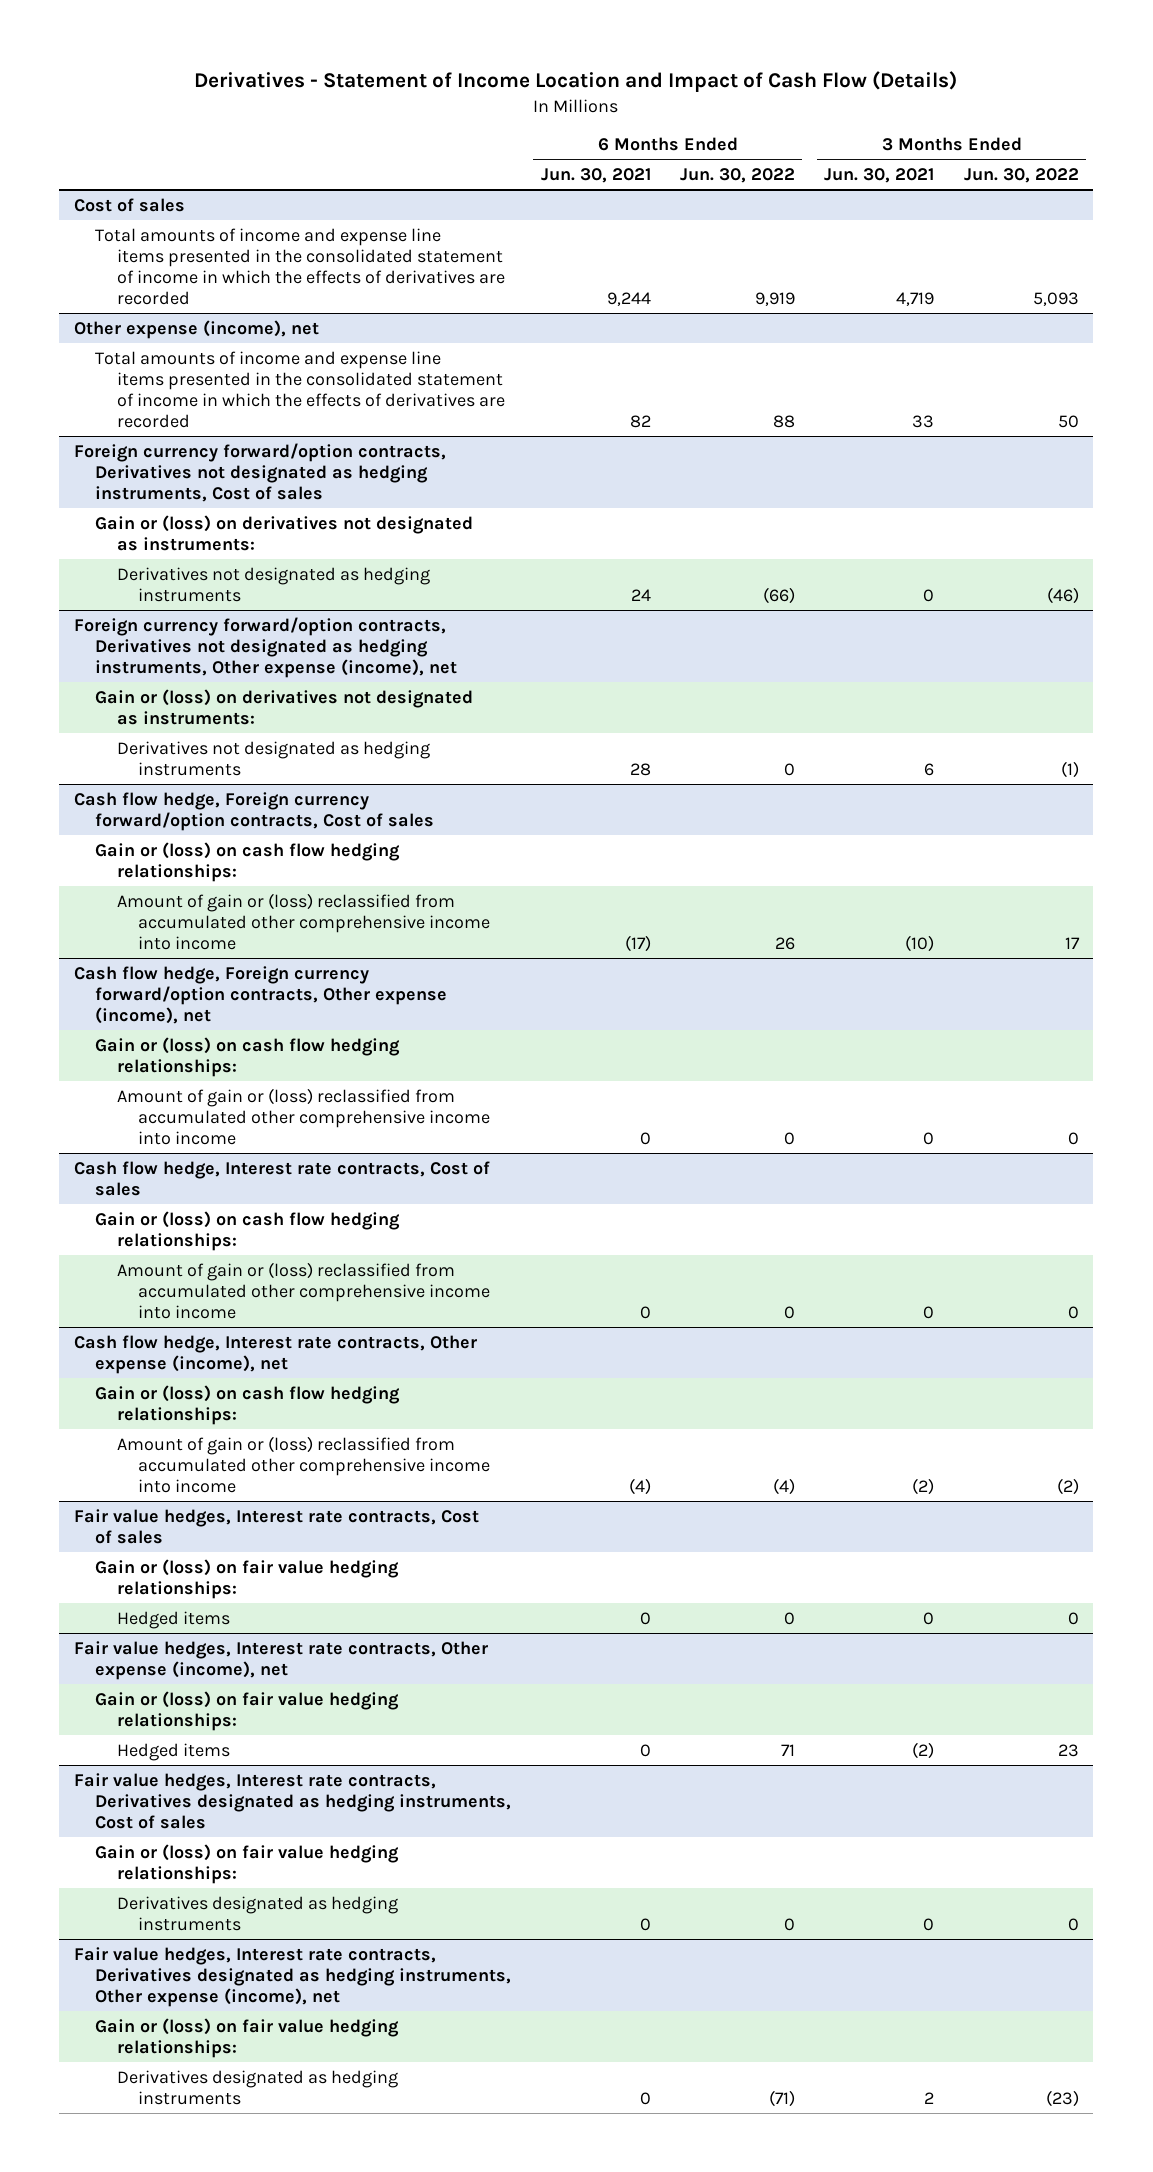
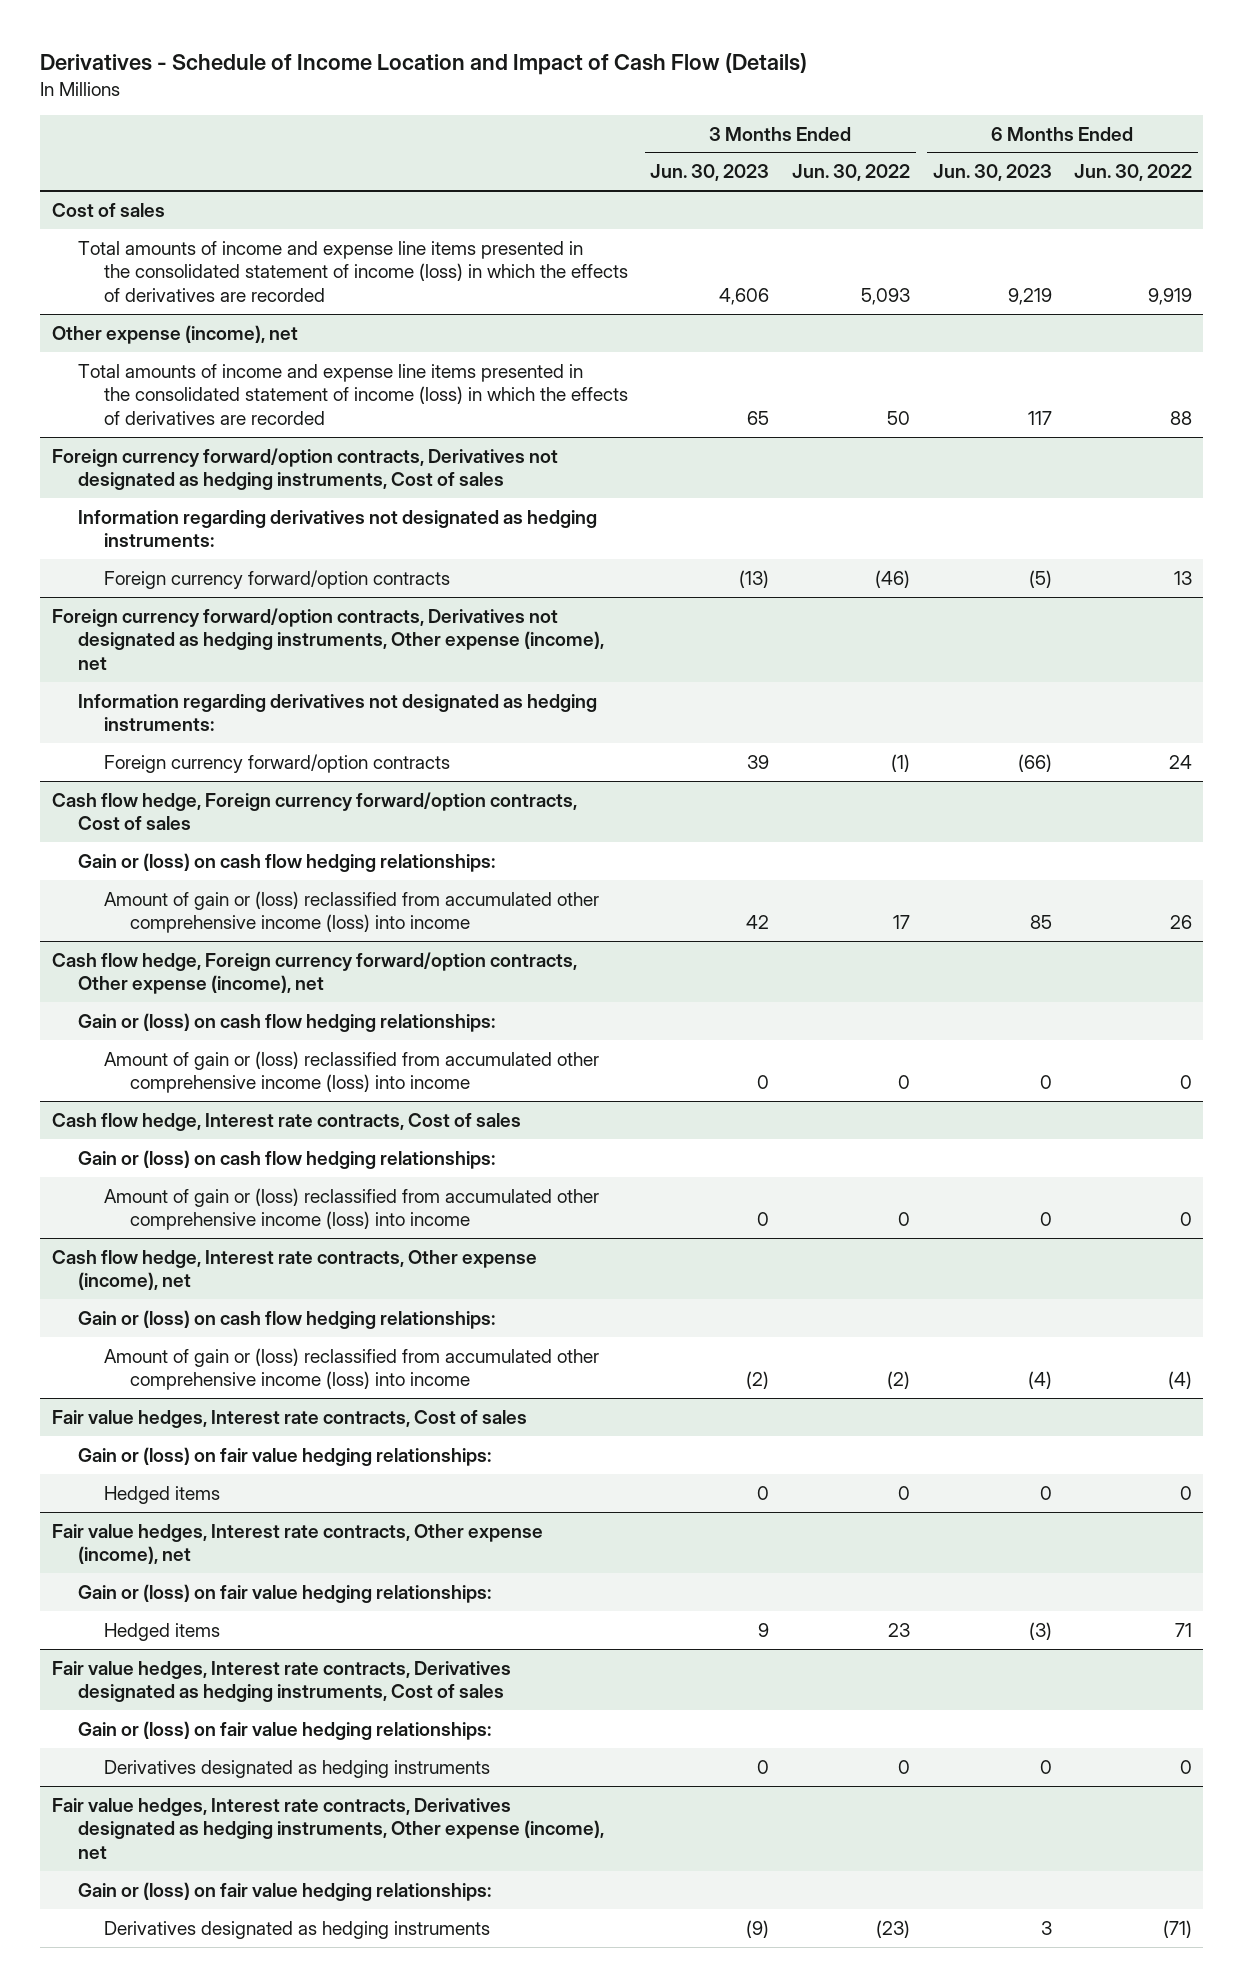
[194,71,958,93] Derivatives - Statement of Income Location and Impact of Cash Flow (Details) -> [40,52,808,75] Derivatives - Schedule of Income Location and Impact of Cash Flow (Details)
[540,168,651,184] Jun. 30, 2021 -> none
[824,168,935,184] Jun. 30, 2021 -> none
none -> [650,164,770,182] Jun. 30, 2023
none -> [932,164,1052,182] Jun. 30, 2023
[95,227,505,306] Total amounts of income and expense line items presented in the consolidated statement of income in which the effects of derivatives are recorded -> [77,240,628,303] Total amounts of income and expense line items presented in the consolidated statement of income (loss) in which the effects of derivatives are recorded
[95,350,505,429] Total amounts of income and expense line items presented in the consolidated statement of income in which the effects of derivatives are recorded -> [77,363,628,426] Total amounts of income and expense line items presented in the consolidated statement of income (loss) in which the effects of derivatives are recorded
[116,566,430,602] Derivatives not designated as hedging instruments -> none
[95,514,474,551] Gain or (loss) on derivatives not designated as instruments: -> [77,509,597,548] Information regarding derivatives not designated as hedging instruments:
none -> [103,569,450,589] Foreign currency forward/option contracts
[116,740,430,776] Derivatives not designated as hedging instruments -> none
[95,688,474,725] Gain or (loss) on derivatives not designated as instruments: -> [77,693,597,732] Information regarding derivatives not designated as hedging instruments:
none -> [103,753,450,773] Foreign currency forward/option contracts
[116,892,491,951] Amount of gain or (loss) reclassified from accumulated other comprehensive income into income -> [103,890,599,934] Amount of gain or (loss) reclassified from accumulated other comprehensive income (loss) into income
[116,1087,491,1146] Amount of gain or (loss) reclassified from accumulated other comprehensive income into income -> [103,1050,599,1094] Amount of gain or (loss) reclassified from accumulated other comprehensive income (loss) into income
[116,1261,491,1320] Amount of gain or (loss) reclassified from accumulated other comprehensive income into income -> [103,1187,599,1231] Amount of gain or (loss) reclassified from accumulated other comprehensive income (loss) into income
[116,1435,491,1494] Amount of gain or (loss) reclassified from accumulated other comprehensive income into income -> [103,1347,599,1391] Amount of gain or (loss) reclassified from accumulated other comprehensive income (loss) into income

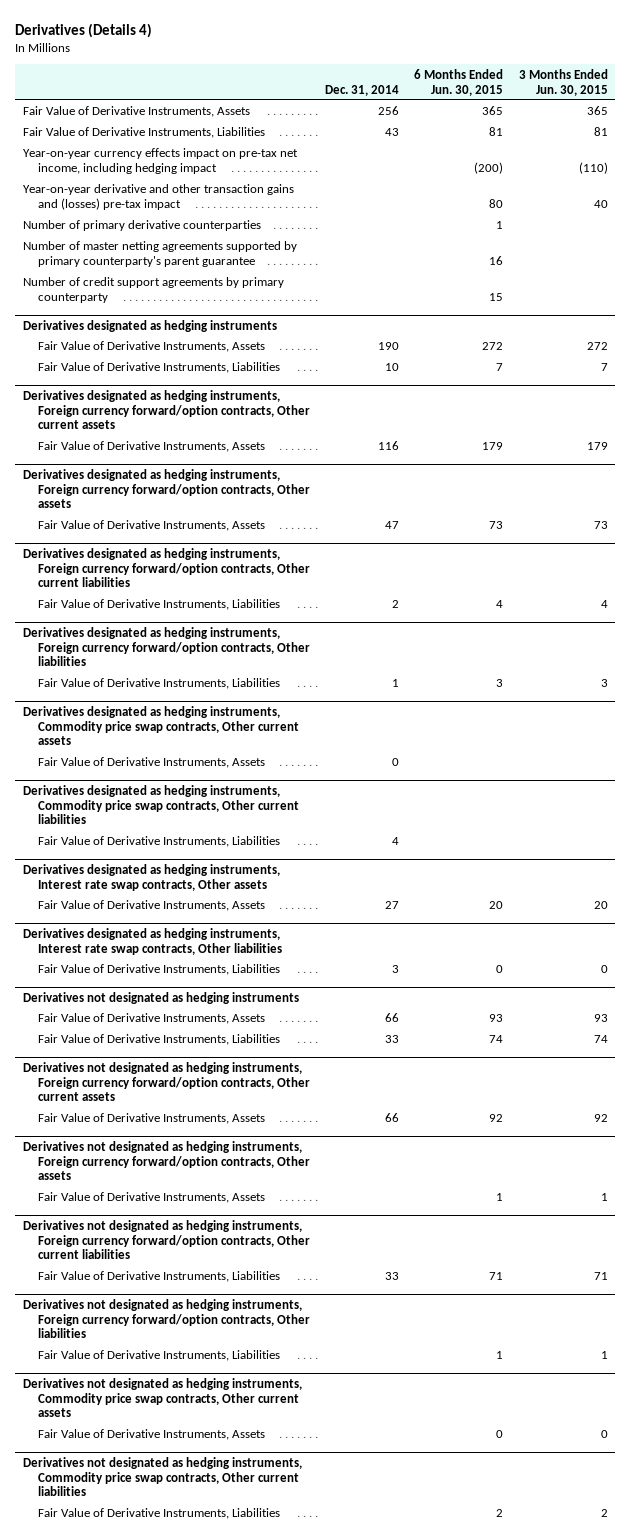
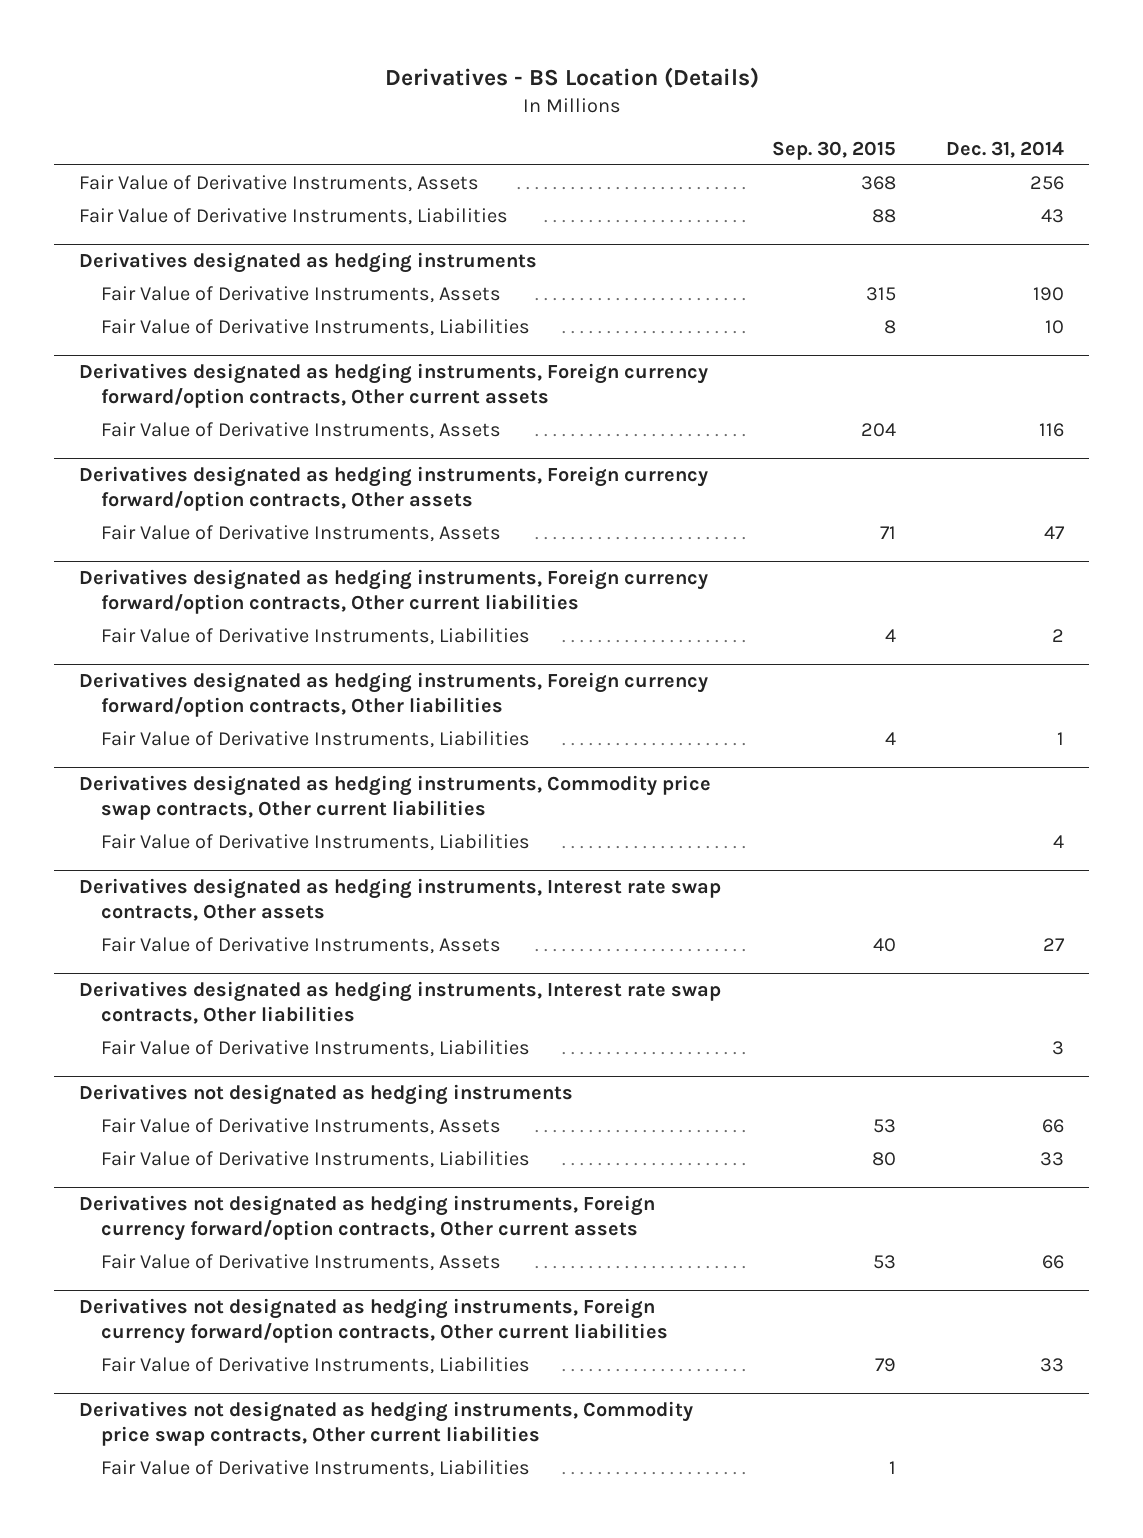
[15,22,153,38] Derivatives (Details 4) -> [384,67,759,89] Derivatives - BS Location (Details)
[414,68,504,96] 6 Months Ended Jun. 30, 2015 -> none
[518,68,608,96] 3 Months Ended Jun. 30, 2015 -> none
none -> [771,140,896,160] Sep. 30, 2015
[23,148,299,175] Year-on-year currency effects impact on pre-tax net income, including hedging impact -> none
[23,184,295,211] Year-on-year derivative and other transaction gains and (losses) pre-tax impact -> none
[23,220,262,232] Number of primary derivative counterparties -> none
[23,241,298,268] Number of master netting agreements supported by primary counterparty's parent guarantee -> none
[23,277,285,304] Number of credit support agreements by primary counterparty -> none
[23,705,299,746] Derivatives designated as hedging instruments, Commodity price swap contracts, Other current assets -> none
[37,757,265,769] Fair Value of Derivative Instruments, Assets -> none
[23,1140,310,1181] Derivatives not designated as hedging instruments, Foreign currency forward/option contracts, Other assets -> none
[37,1192,265,1204] Fair Value of Derivative Instruments, Assets -> none
[23,1298,310,1339] Derivatives not designated as hedging instruments, Foreign currency forward/option contracts, Other liabilities -> none
[37,1350,280,1362] Fair Value of Derivative Instruments, Liabilities -> none
[23,1377,303,1418] Derivatives not designated as hedging instruments, Commodity price swap contracts, Other current assets -> none
[37,1429,265,1441] Fair Value of Derivative Instruments, Assets -> none

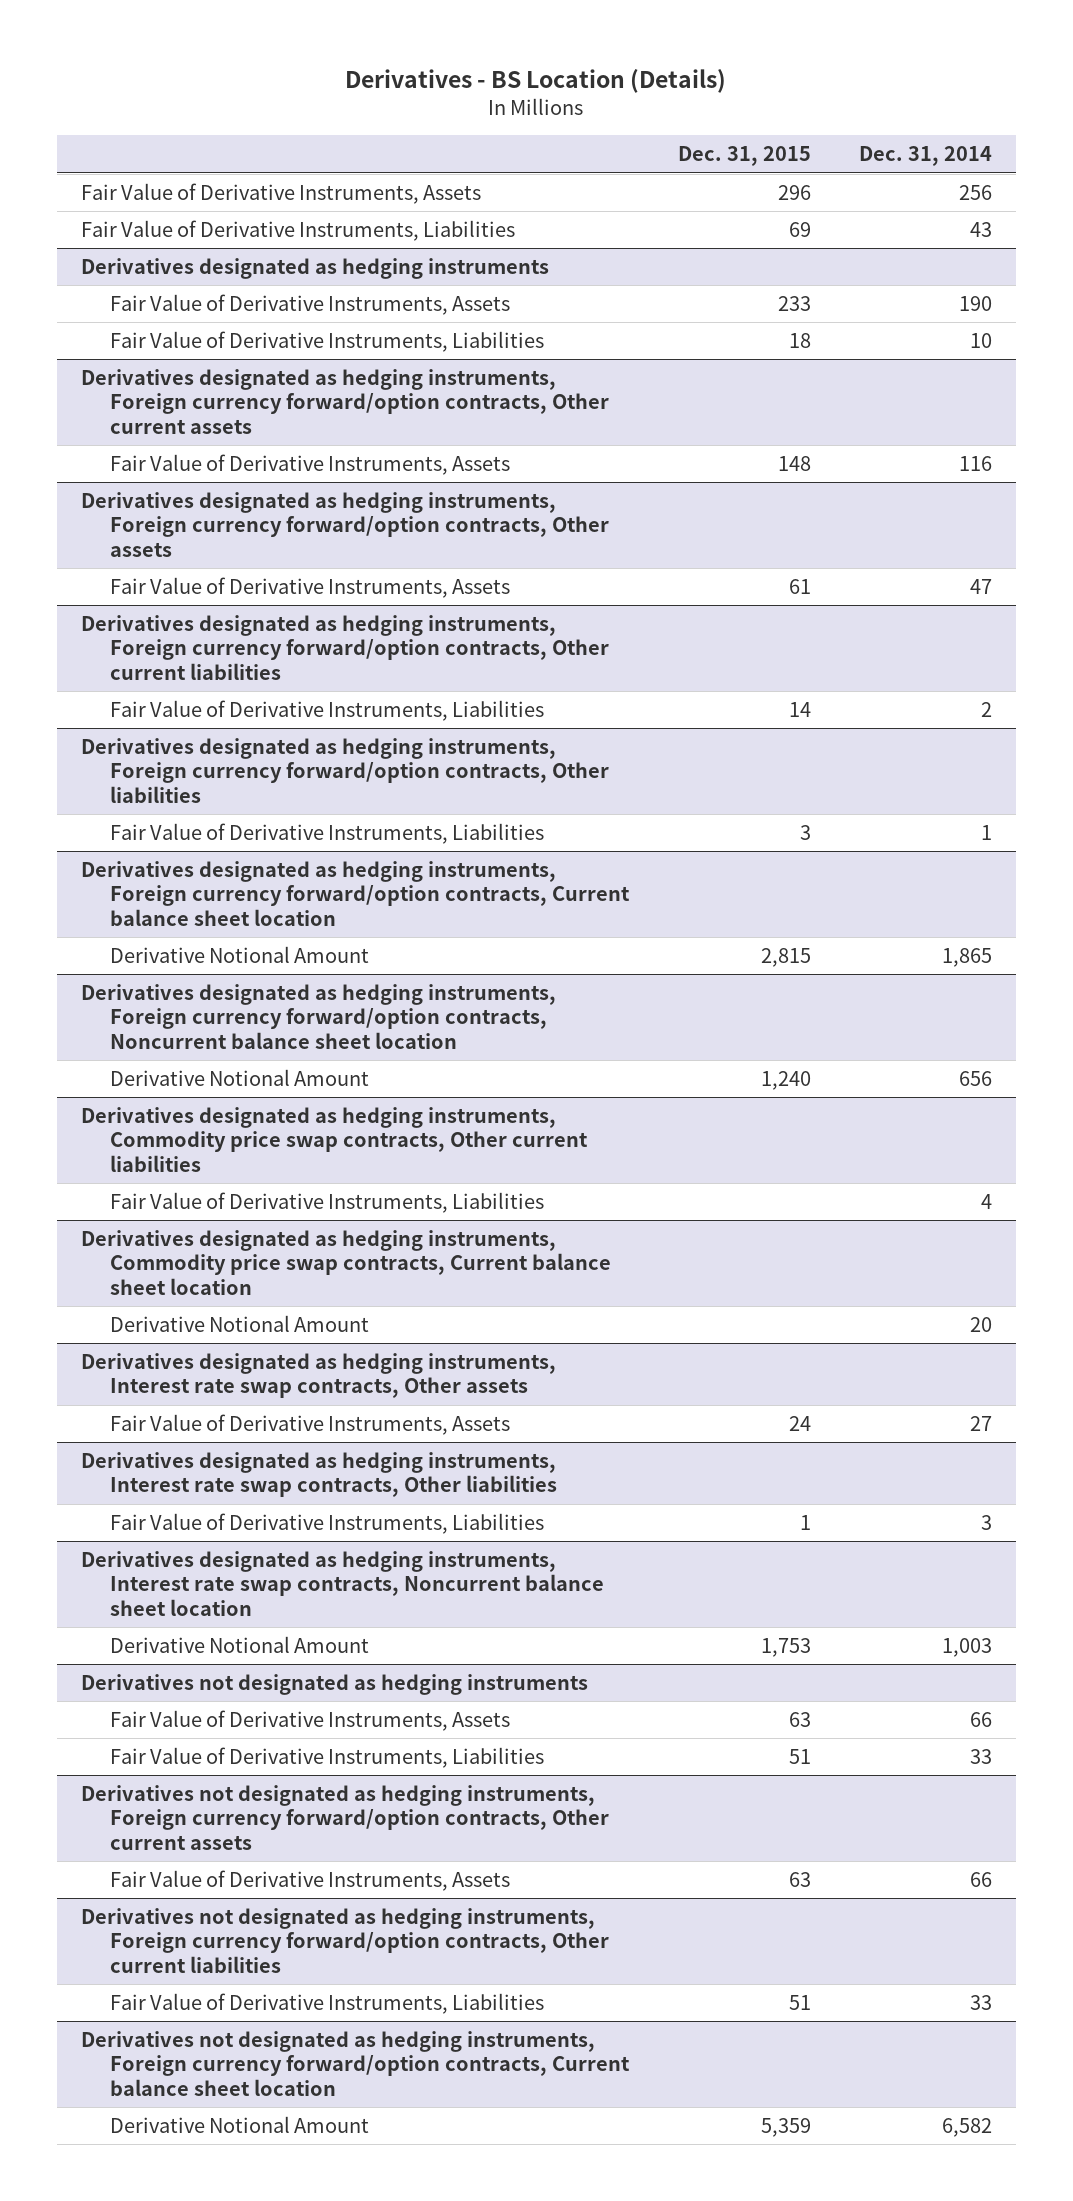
[771,140,896,160] Sep. 30, 2015 -> none
none -> [677,146,811,167] Dec. 31, 2015
none -> [80,860,631,926] Derivatives designated as hedging instruments, Foreign currency forward/option contracts, Current balance sheet location
none -> [110,945,370,963] Derivative Notional Amount
none -> [80,983,556,1049] Derivatives designated as hedging instruments, Foreign currency forward/option contracts, Noncurrent balance sheet location
none -> [110,1068,370,1086] Derivative Notional Amount
none -> [80,1229,612,1295] Derivatives designated as hedging instruments, Commodity price swap contracts, Current balance sheet location
none -> [110,1314,370,1332] Derivative Notional Amount
none -> [80,1550,605,1616] Derivatives designated as hedging instruments, Interest rate swap contracts, Noncurrent balance sheet location
none -> [110,1635,370,1653] Derivative Notional Amount
[79,1401,694,1446] Derivatives not designated as hedging instruments, Commodity price swap contracts, Other current liabilities -> none
[101,1459,531,1477] Fair Value of Derivative Instruments, Liabilities -> none
none -> [80,2030,631,2096] Derivatives not designated as hedging instruments, Foreign currency forward/option contracts, Current balance sheet location
none -> [110,2115,370,2133] Derivative Notional Amount

